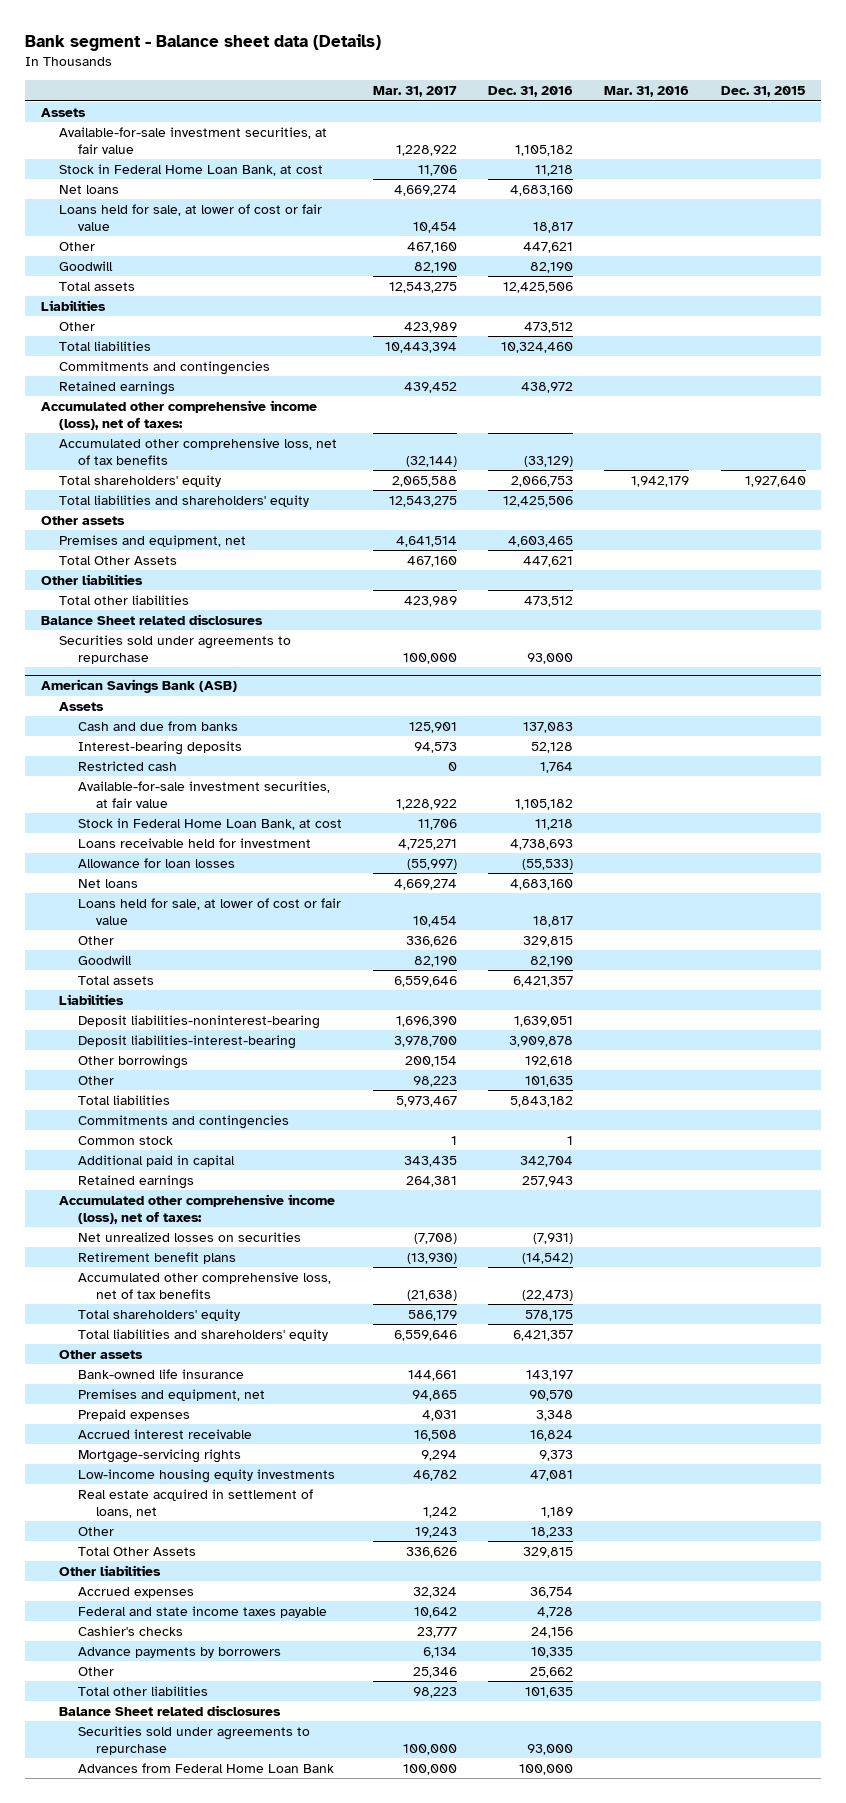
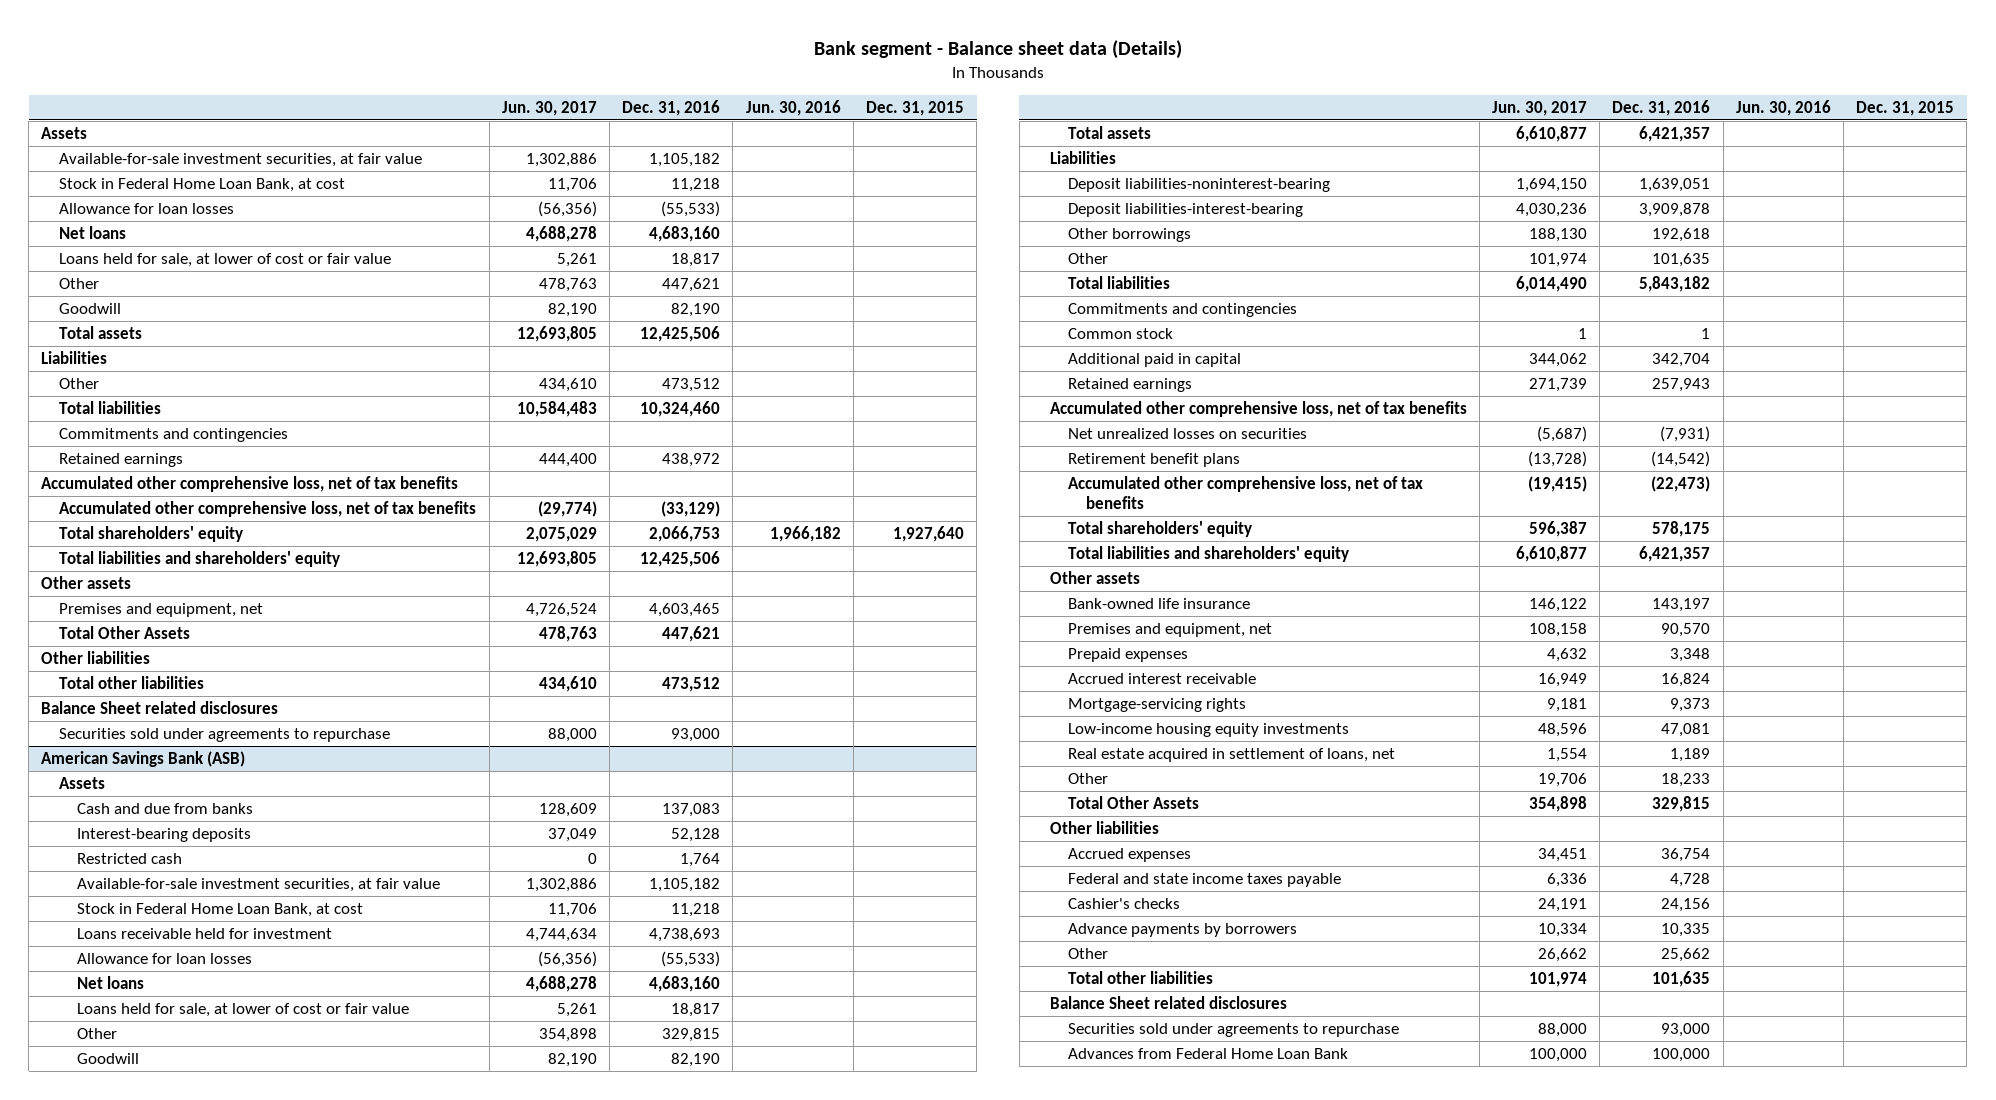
[372,86,457,98] Mar. 31, 2017 -> none
[604,86,690,98] Mar. 31, 2016 -> none
none -> [501,100,597,116] Jun. 30, 2017
none -> [745,99,841,116] Jun. 30, 2016
none -> [59,202,235,214] Allowance for loan losses
[40,399,317,430] Accumulated other comprehensive income (loss), net of taxes: -> [41,475,459,492] Accumulated other comprehensive loss, net of tax benefits
[59,1193,336,1224] Accumulated other comprehensive income (loss), net of taxes: -> [1049,400,1467,417] Accumulated other comprehensive loss, net of tax benefits

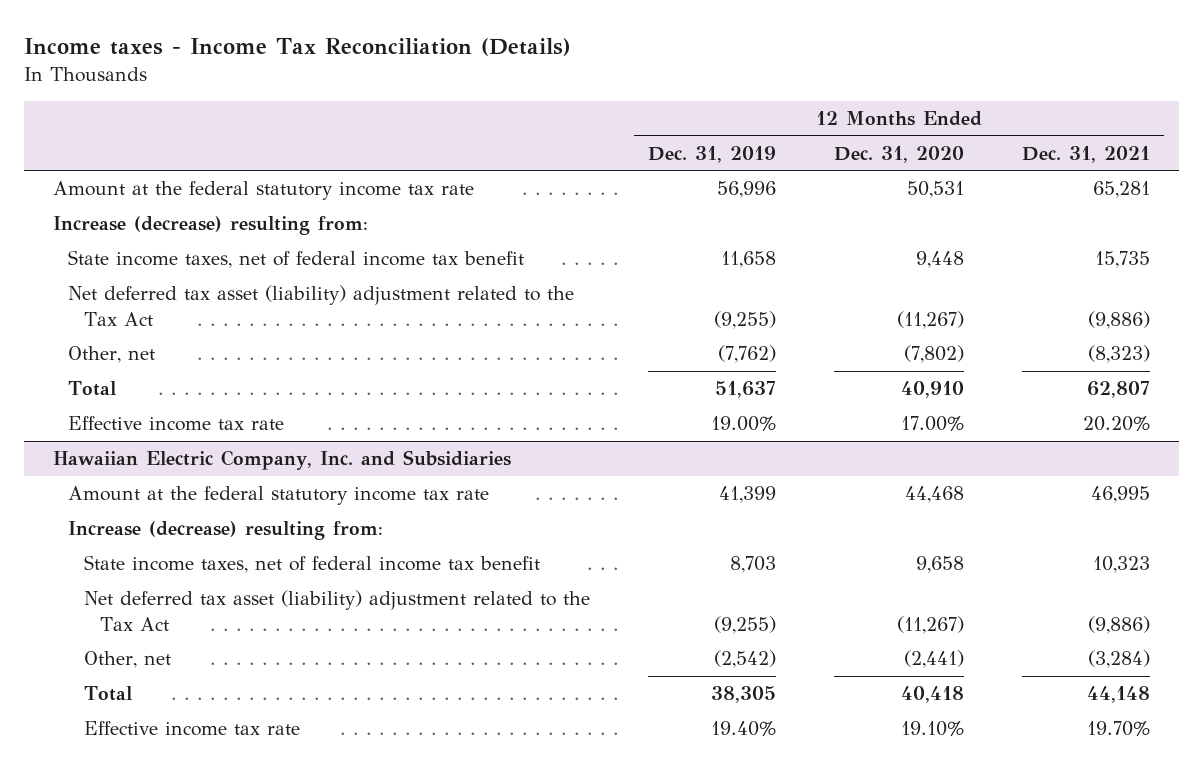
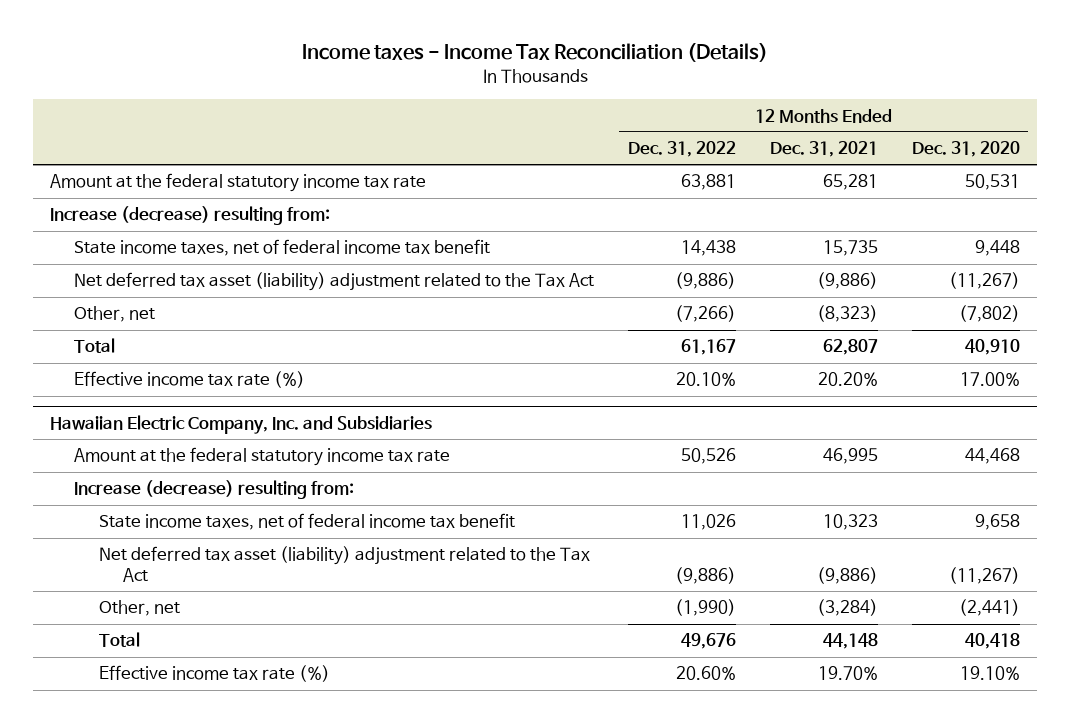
[648,145,777,163] Dec. 31, 2019 -> none
none -> [627,141,736,158] Dec. 31, 2022
[68,416,285,432] Effective income tax rate -> [74,371,306,389] Effective income tax rate (%)
[84,721,301,737] Effective income tax rate -> [98,665,330,683] Effective income tax rate (%)

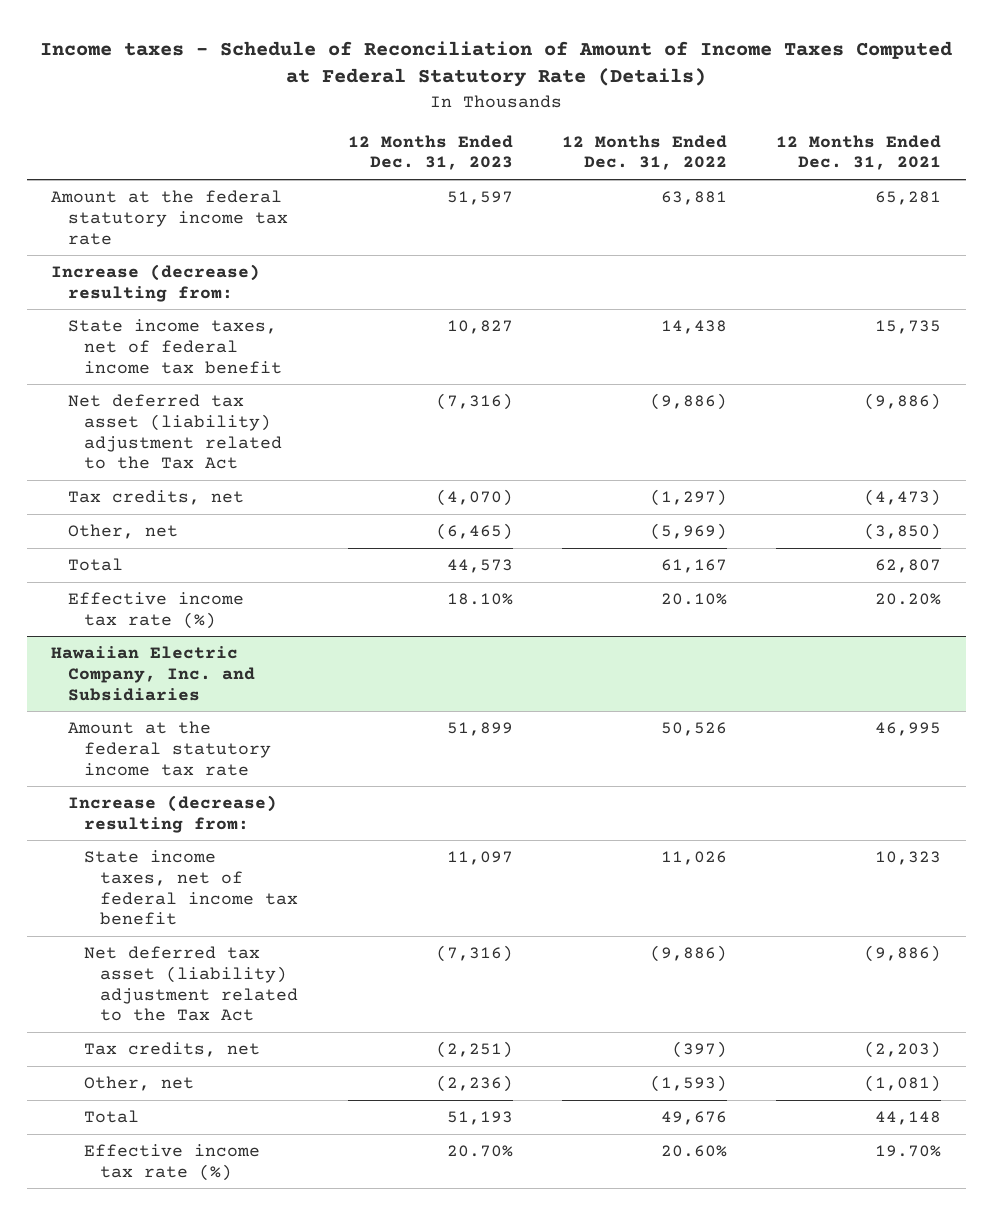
[301,43,768,63] Income taxes - Income Tax Reconciliation (Details) -> [40,40,953,88] Income taxes - Schedule of Reconciliation of Amount of Income Taxes Computed at Federal Statutory Rate (Details)
[911,141,1020,158] Dec. 31, 2020 -> none
none -> [347,134,513,171] 12 Months Ended Dec. 31, 2023
none -> [67,490,244,506] Tax credits, net
[674,305,736,323] (7,266) -> [649,523,727,541] (5,969)
[816,305,878,323] (8,323) -> [864,523,942,541] (3,850)
none -> [83,1042,260,1058] Tax credits, net
[674,599,736,617] (1,990) -> [649,1075,727,1093] (1,593)
[816,599,878,617] (3,284) -> [864,1075,942,1093] (1,081)

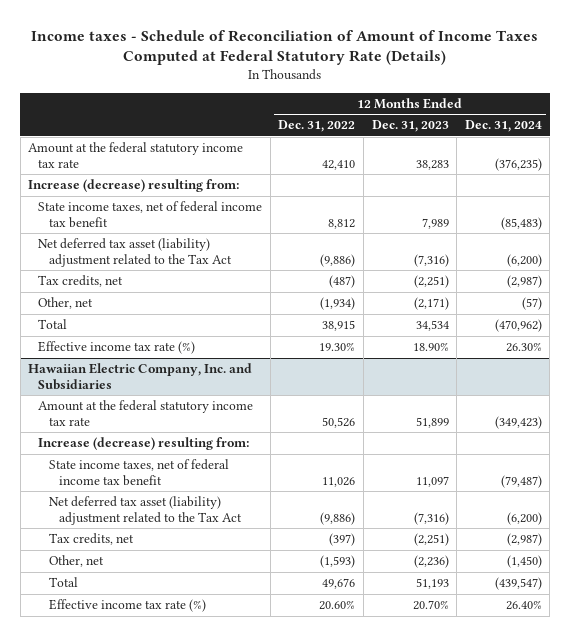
[776,134,942,171] 12 Months Ended Dec. 31, 2021 -> none
none -> [464,120,542,133] Dec. 31, 2024
[446,191,513,206] 51,597 -> [415,159,449,170] 38,283
[660,191,727,206] 63,881 -> [322,159,356,170] 42,410
[446,320,513,335] 10,827 -> [421,217,449,229] 7,989
[660,320,727,335] 14,438 -> [328,218,356,229] 8,812
[435,489,513,507] (4,070) -> [413,275,449,289] (2,251)
[649,489,727,507] (1,297) -> [329,275,356,289] (487)
[435,523,513,541] (6,465) -> [413,297,449,311] (2,171)
[649,523,727,541] (5,969) -> [320,297,356,311] (1,934)
[446,559,513,574] 44,573 -> [415,320,449,332] 34,534
[660,559,727,574] 61,167 -> [322,320,356,332] 38,915
[446,593,513,606] 18.10% -> [412,342,449,352] 18.90%
[660,593,727,606] 20.10% -> [319,342,356,352] 19.30%

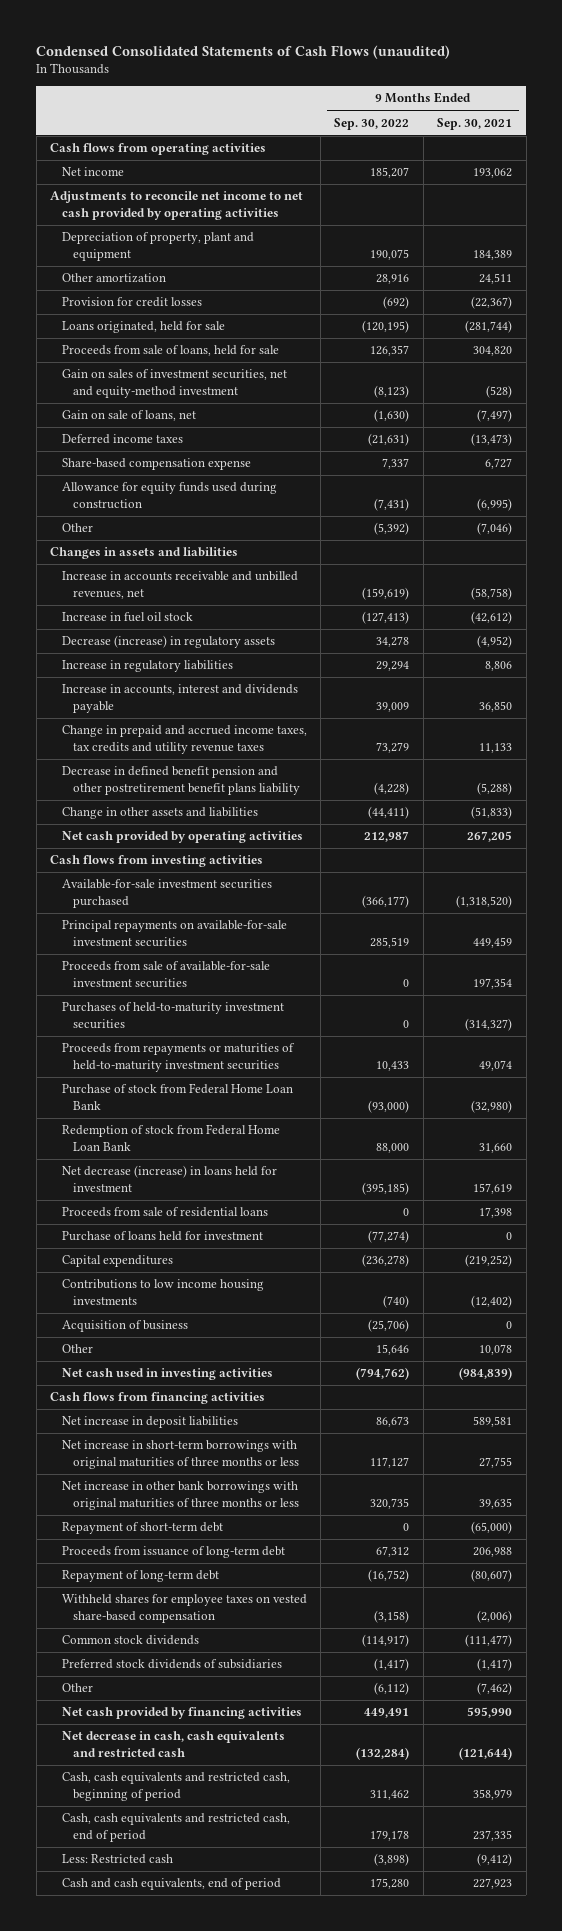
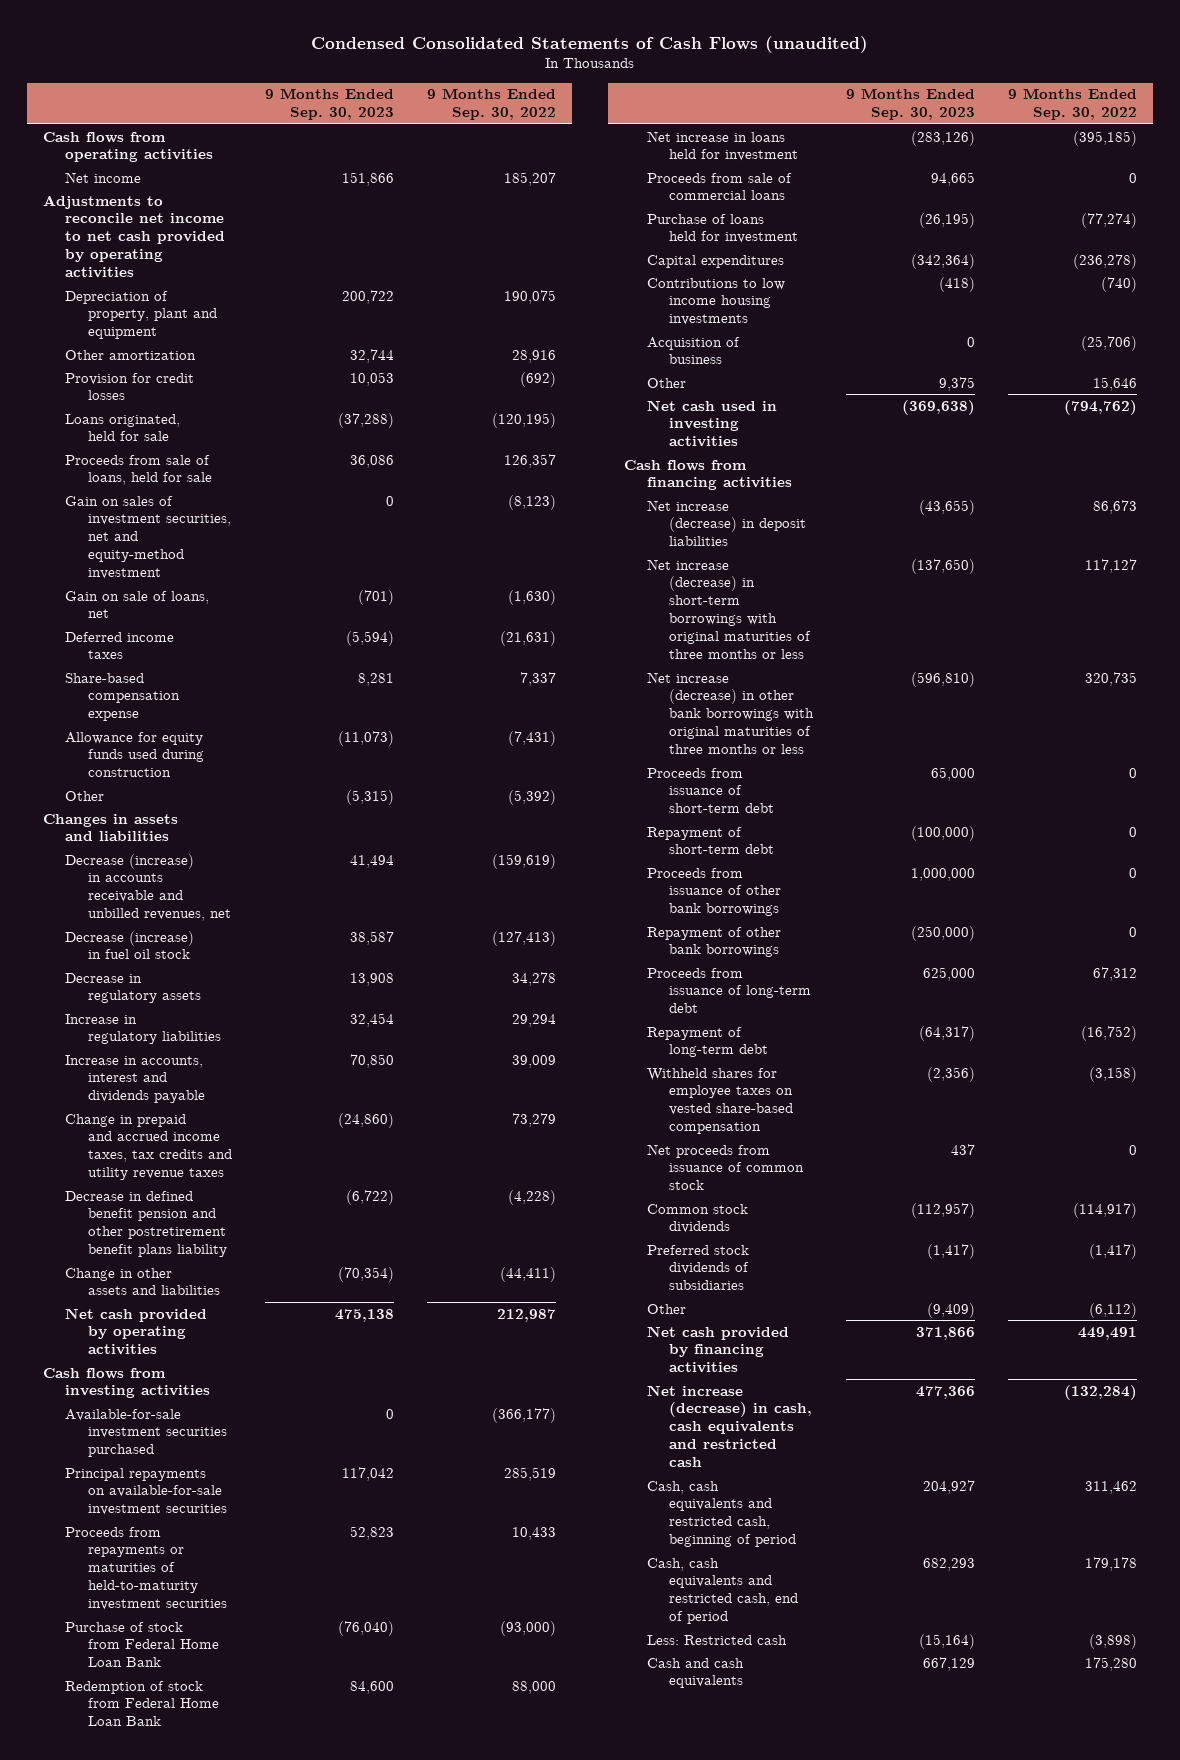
[437,117,513,130] Sep. 30, 2021 -> none
none -> [264,88,394,121] 9 Months Ended Sep. 30, 2023
[61,571,298,599] Increase in accounts receivable and unbilled revenues, net -> [65,853,231,922] Decrease (increase) in accounts receivable and unbilled revenues, net
[61,612,193,623] Increase in fuel oil stock -> [65,930,195,960] Decrease (increase) in fuel oil stock
[61,635,275,649] Decrease (increase) in regulatory assets -> [65,972,201,1004] Decrease in regulatory assets
[61,961,270,988] Proceeds from sale of available-for-sale investment securities -> none
[61,1002,284,1029] Purchases of held-to-maturity investment securities -> none
[61,1165,277,1192] Net decrease (increase) in loans held for investment -> [646,130,799,162] Net increase in loans held for investment
[61,1207,268,1218] Proceeds from sale of residential loans -> [646,172,792,201] Proceeds from sale of commercial loans
[61,1416,238,1429] Net increase in deposit liabilities -> [646,499,807,547] Net increase (decrease) in deposit liabilities
[61,1440,300,1469] Net increase in short-term borrowings with original maturities of three months or less -> [646,558,812,660] Net increase (decrease) in short-term borrowings with original maturities of three months or less
[61,1481,300,1510] Net increase in other bank borrowings with original maturities of three months or less -> [646,671,815,755] Net increase (decrease) in other bank borrowings with original maturities of three months or less
none -> [646,767,775,814] Proceeds from issuance of short-term debt
none -> [646,867,782,917] Proceeds from issuance of other bank borrowings
none -> [646,926,781,958] Repayment of other bank borrowings
none -> [646,1143,805,1191] Net proceeds from issuance of common stock
[61,1731,285,1757] Net decrease in cash, cash equivalents and restricted cash -> [646,1384,813,1468] Net increase (decrease) in cash, cash equivalents and restricted cash
[61,1878,281,1891] Cash and cash equivalents, end of period -> [646,1657,744,1689] Cash and cash equivalents

